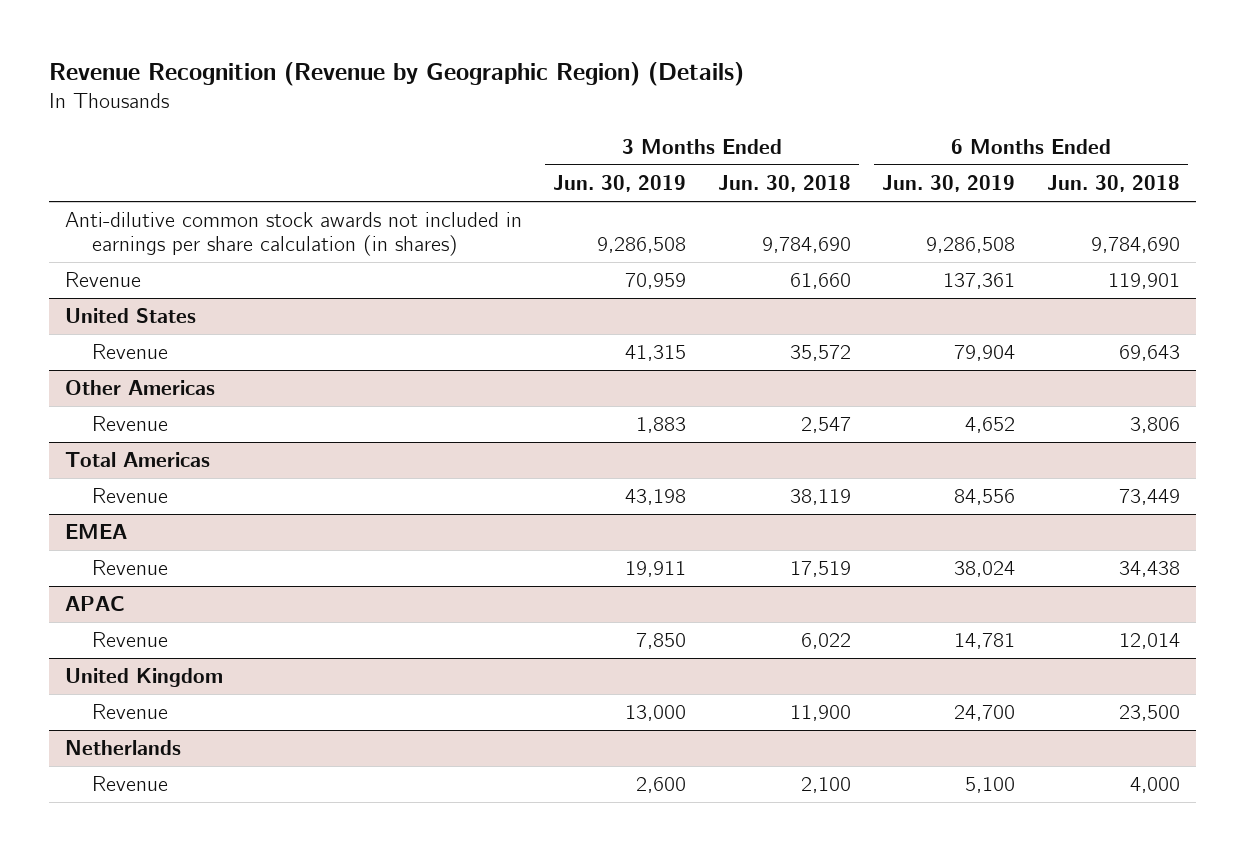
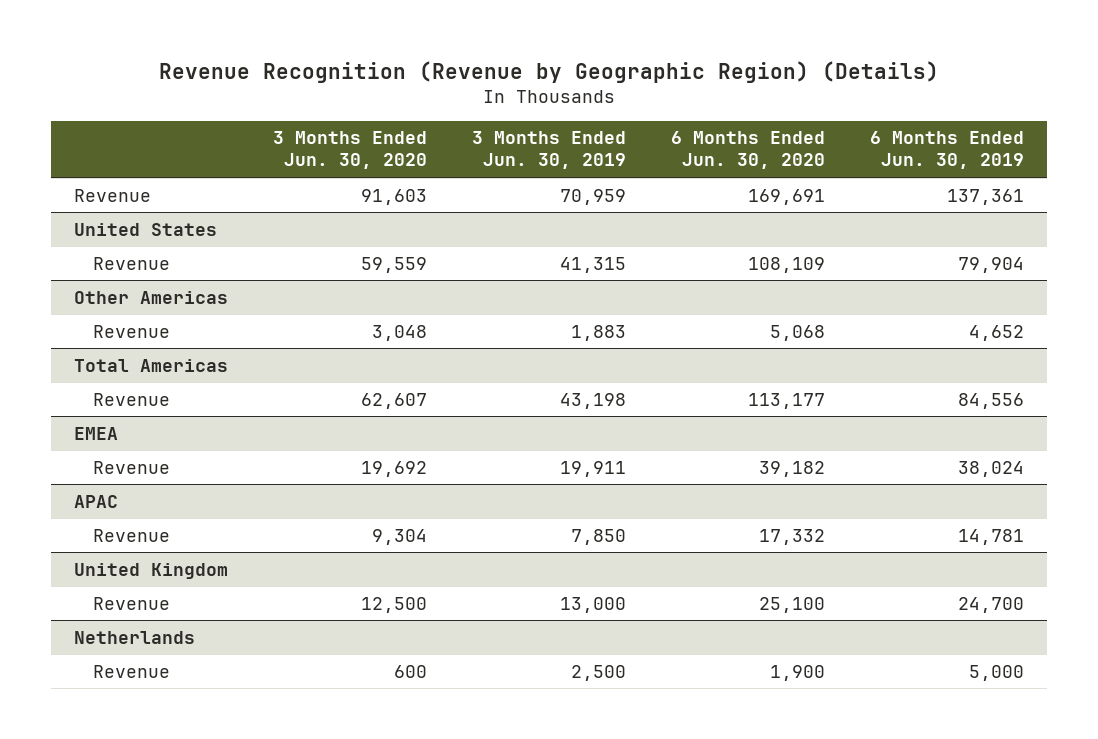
[717,175,851,193] Jun. 30, 2018 -> none
[1046,175,1180,193] Jun. 30, 2018 -> none
none -> [272,131,427,170] 3 Months Ended Jun. 30, 2020
none -> [671,131,826,170] 6 Months Ended Jun. 30, 2020
[64,212,522,257] Anti-dilutive common stock awards not included in earnings per share calculation (in shares) -> none
[636,777,687,794] 2,600 -> [570,664,626,681] 2,500
[965,777,1016,794] 5,100 -> [969,664,1025,681] 5,000

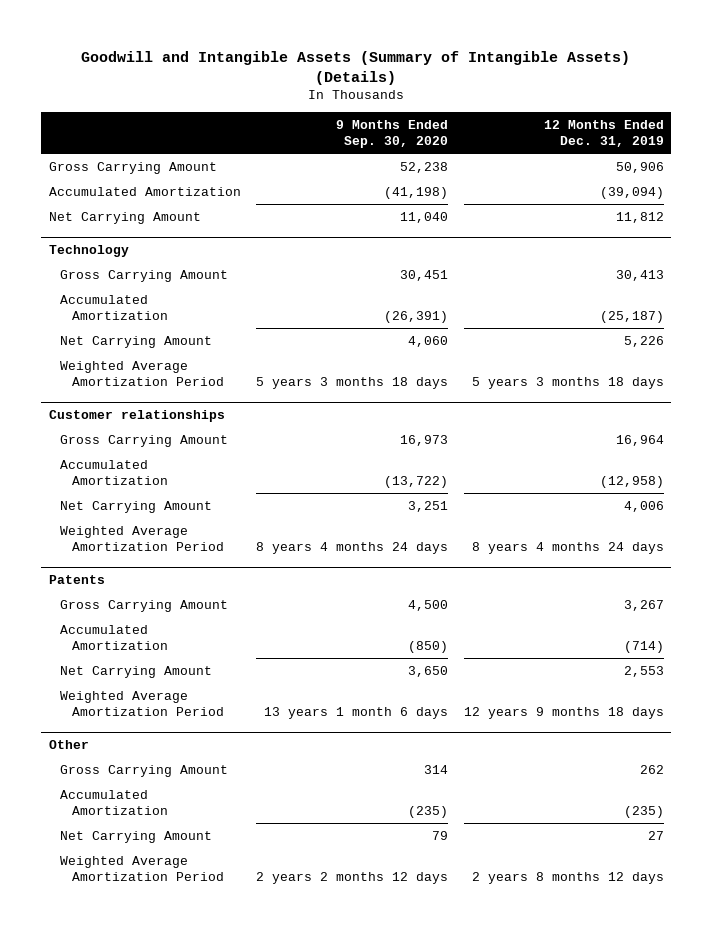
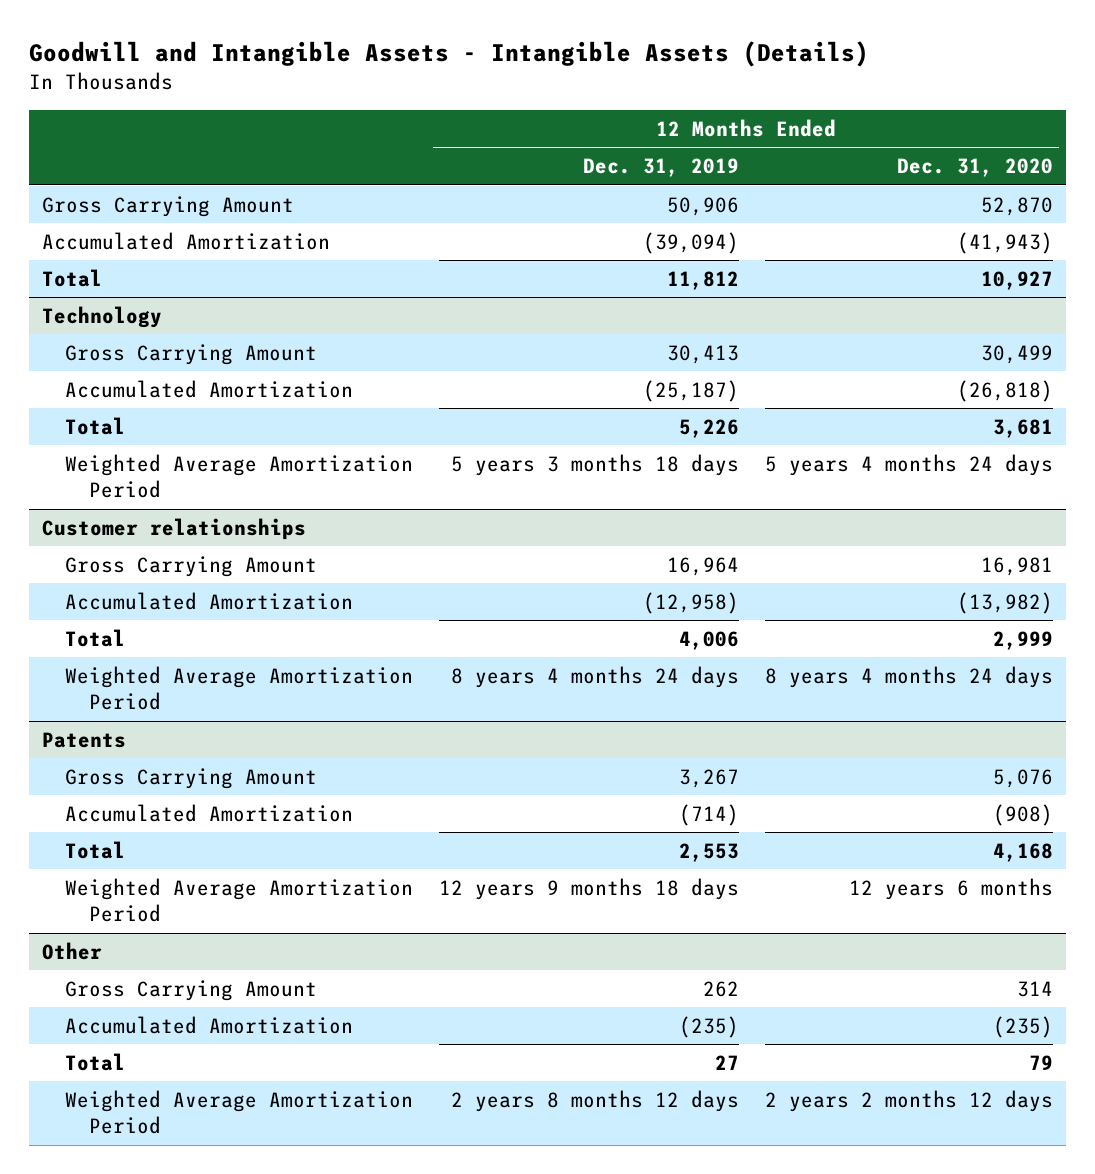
[81,50,631,85] Goodwill and Intangible Assets (Summary of Intangible Assets) (Details) -> [29,41,870,68] Goodwill and Intangible Assets - Intangible Assets (Details)
[336,119,449,148] 9 Months Ended Sep. 30, 2020 -> none
none -> [896,158,1053,178] Dec. 31, 2020
[49,211,202,224] Net Carrying Amount -> [41,268,102,287] Total
[60,335,213,348] Net Carrying Amount -> [65,416,126,435] Total
[60,500,213,513] Net Carrying Amount -> none
none -> [65,628,126,647] Total
[60,665,213,678] Net Carrying Amount -> [65,840,126,859] Total
[60,830,213,843] Net Carrying Amount -> none
none -> [65,1052,126,1071] Total

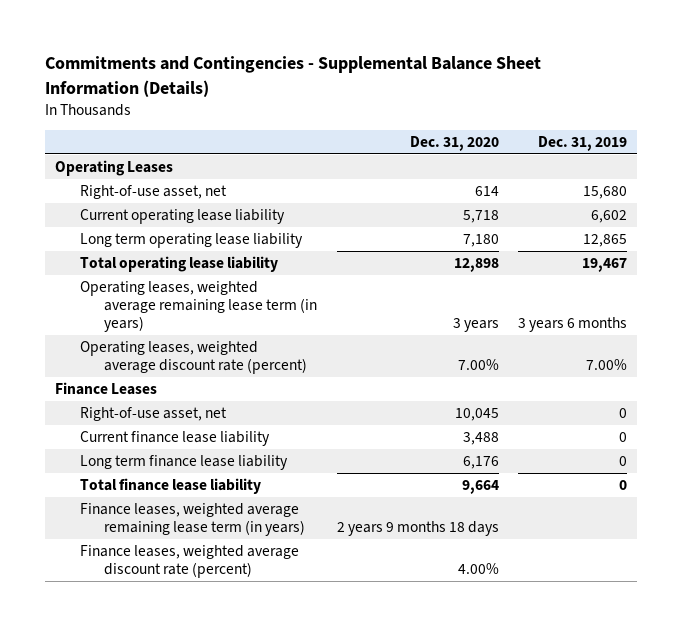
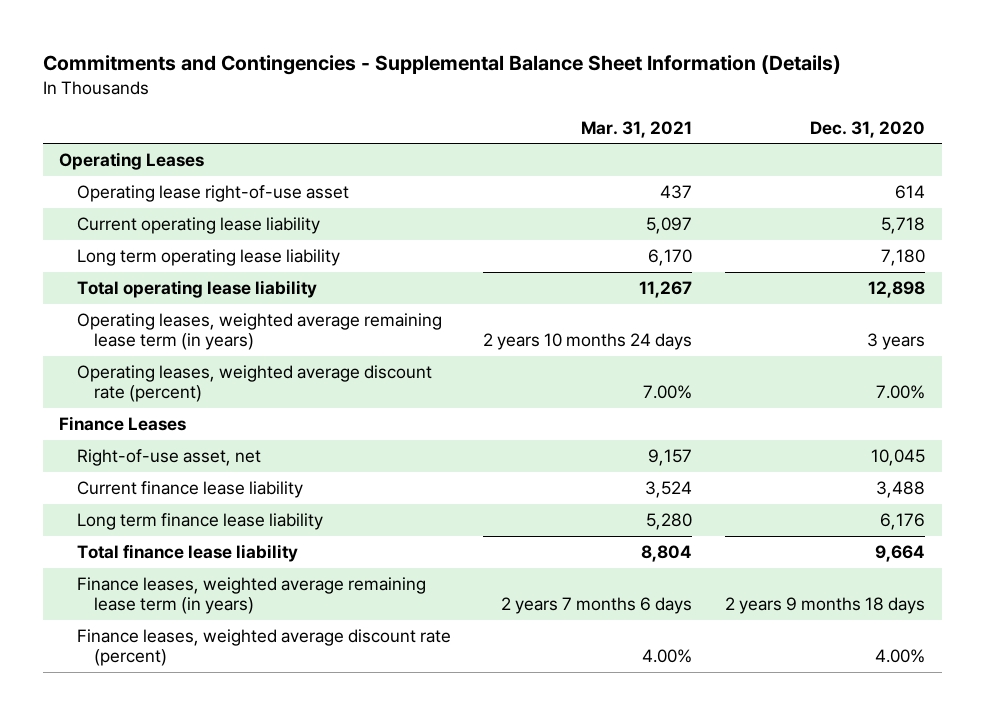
[538,136,628,152] Dec. 31, 2019 -> none
none -> [581,120,693,138] Mar. 31, 2021
[79,184,227,199] Right-of-use asset, net -> [76,185,349,203] Operating lease right-of-use asset

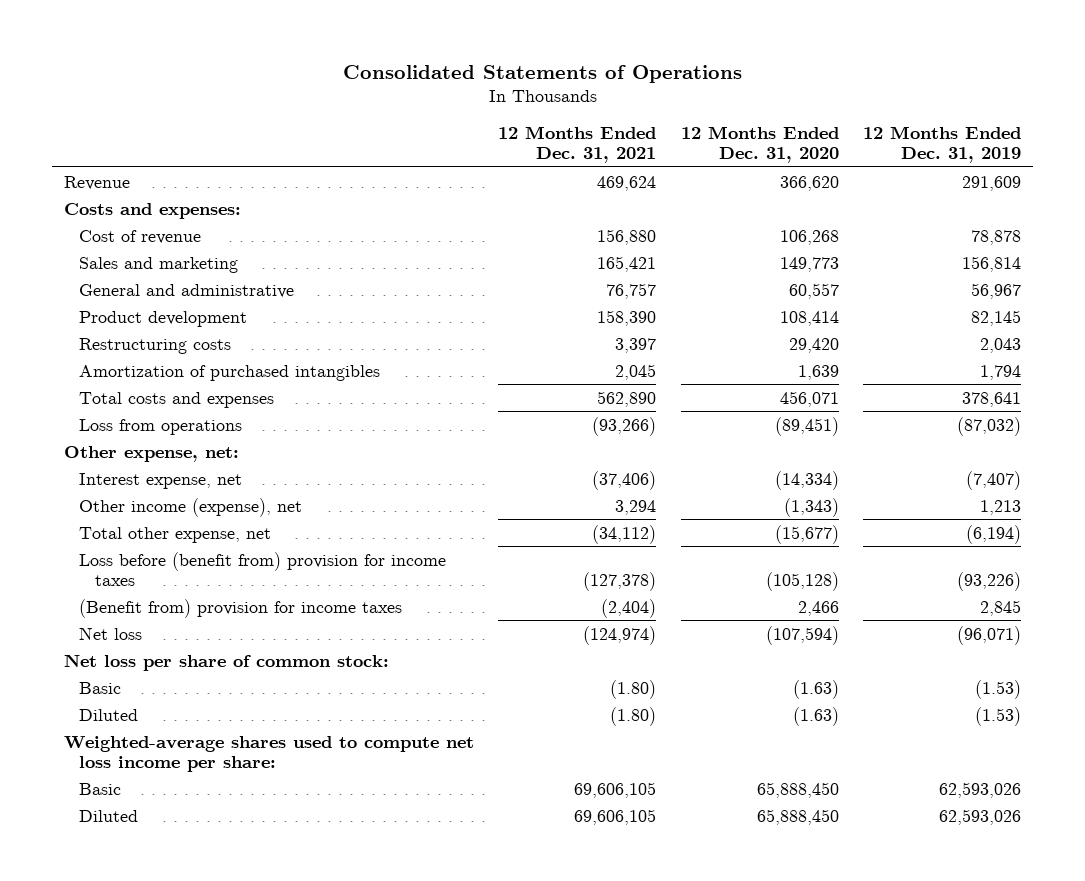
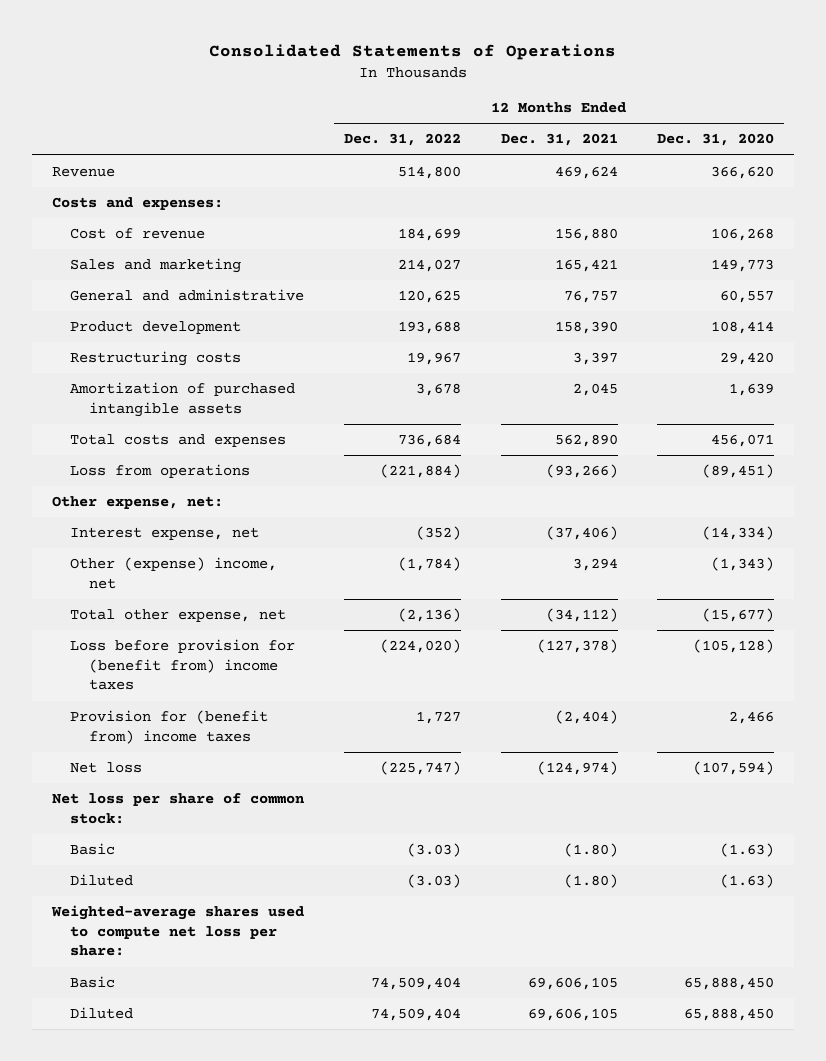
[863,126,1022,164] 12 Months Ended Dec. 31, 2019 -> none
none -> [343,133,461,147] Dec. 31, 2022
[79,364,381,381] Amortization of purchased intangibles -> [70,382,296,417] Amortization of purchased intangible assets
[79,497,303,517] Other income (expense), net -> [70,557,278,589] Other (expense) income, net
[79,551,447,586] Loss before (benefit from) provision for income taxes -> [70,639,296,691] Loss before provision for (benefit from) income taxes
[79,598,403,618] (Benefit from) provision for income taxes -> [70,710,269,744] Provision for (benefit from) income taxes
[64,735,475,772] Weighted-average shares used to compute net loss income per share: -> [50,905,304,957] Weighted-average shares used to compute net loss per share:

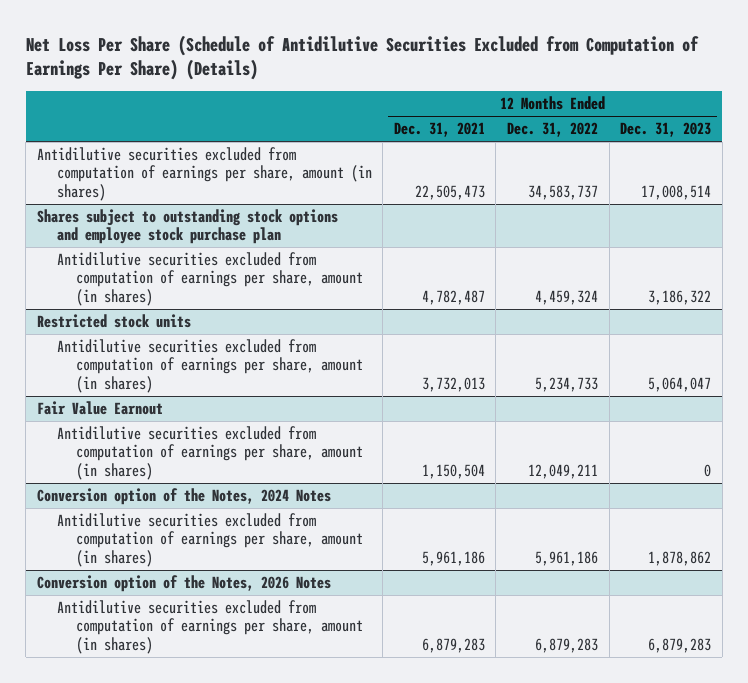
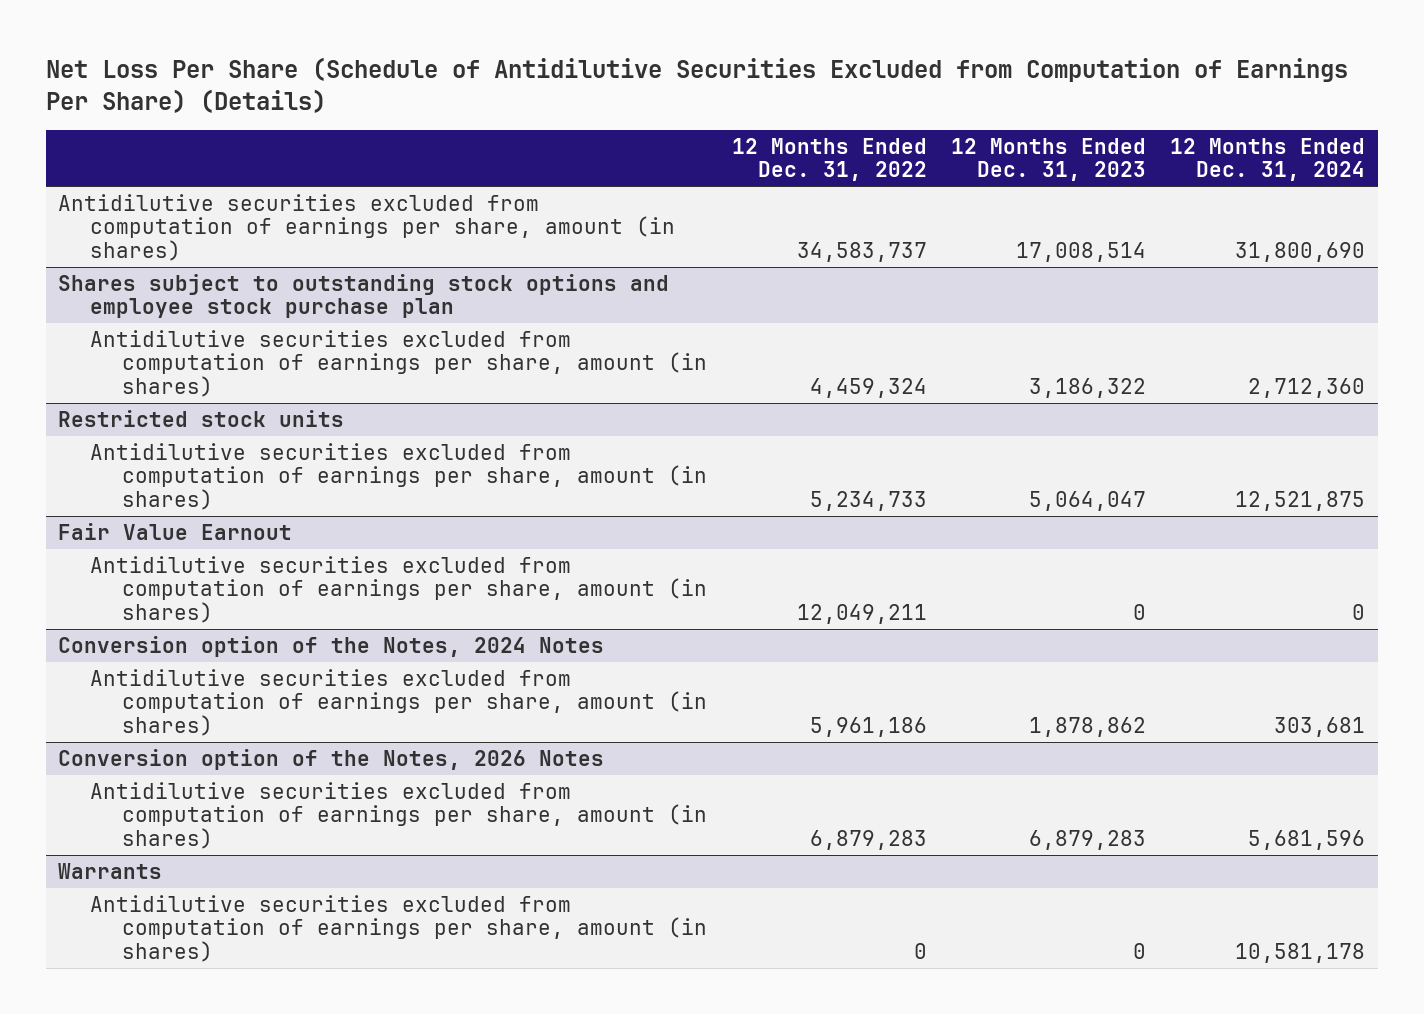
[393,122,485,138] Dec. 31, 2021 -> none
none -> [1170,137,1366,182] 12 Months Ended Dec. 31, 2024
none -> [58,862,163,879] Warrants
none -> [90,894,708,962] Antidilutive securities excluded from computation of earnings per share, amount (in shares)

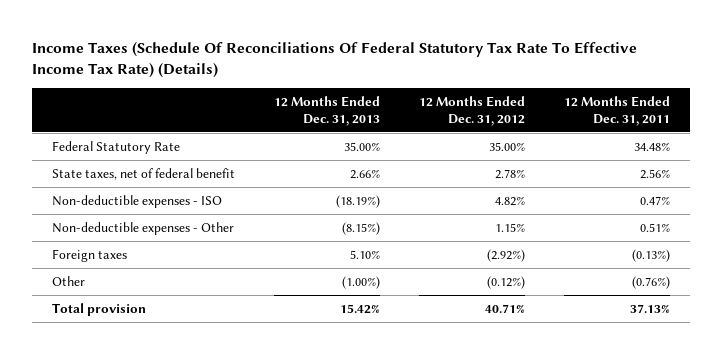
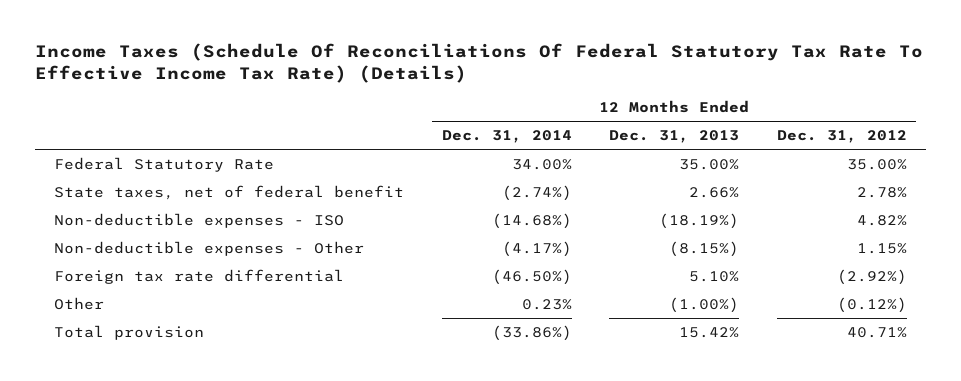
[564,95,671,126] 12 Months Ended Dec. 31, 2011 -> none
none -> [441,130,572,144] Dec. 31, 2014
[51,248,127,262] Foreign taxes -> [53,268,344,284] Foreign tax rate differential

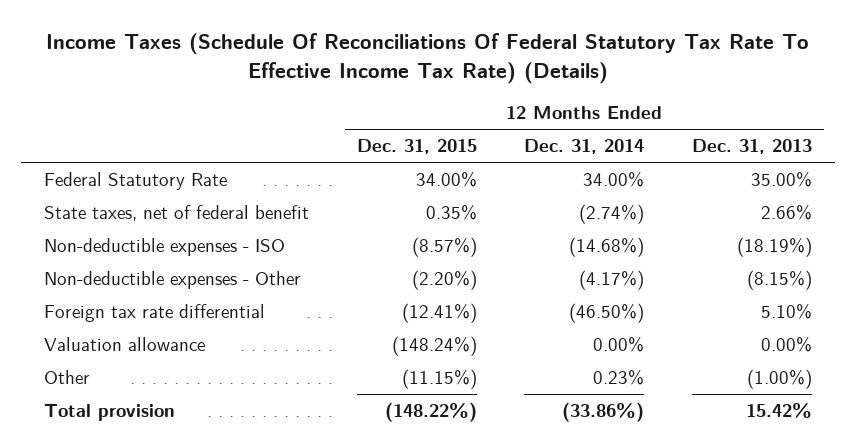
[776,130,907,144] Dec. 31, 2012 -> none
none -> [356,139,477,155] Dec. 31, 2015
none -> [44,336,206,351] Valuation allowance

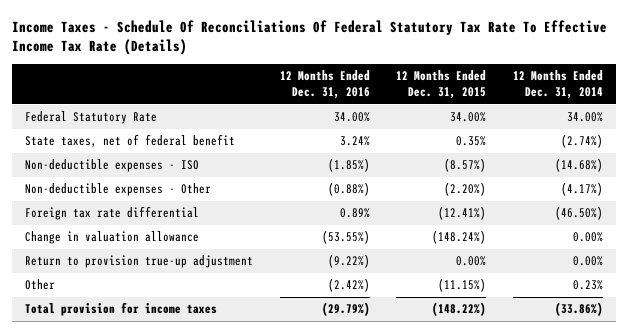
[46,33,810,84] Income Taxes (Schedule Of Reconciliations Of Federal Statutory Tax Rate To Effective Income Tax Rate) (Details) -> [11,19,607,56] Income Taxes - Schedule Of Reconciliations Of Federal Statutory Tax Rate To Effective Income Tax Rate (Details)
[691,139,812,155] Dec. 31, 2013 -> none
none -> [279,70,370,100] 12 Months Ended Dec. 31, 2016
[44,336,206,351] Valuation allowance -> [25,231,200,245] Change in valuation allowance
none -> [25,255,254,269] Return to provision true-up adjustment
[44,403,176,421] Total provision -> [25,302,218,317] Total provision for income taxes

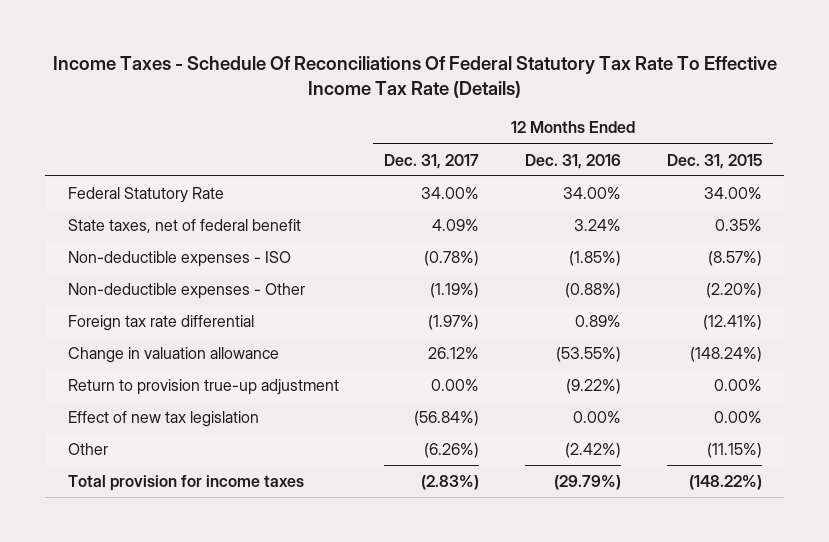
[513,70,604,100] 12 Months Ended Dec. 31, 2014 -> none
none -> [384,153,480,169] Dec. 31, 2017
none -> [67,410,259,427] Effect of new tax legislation

